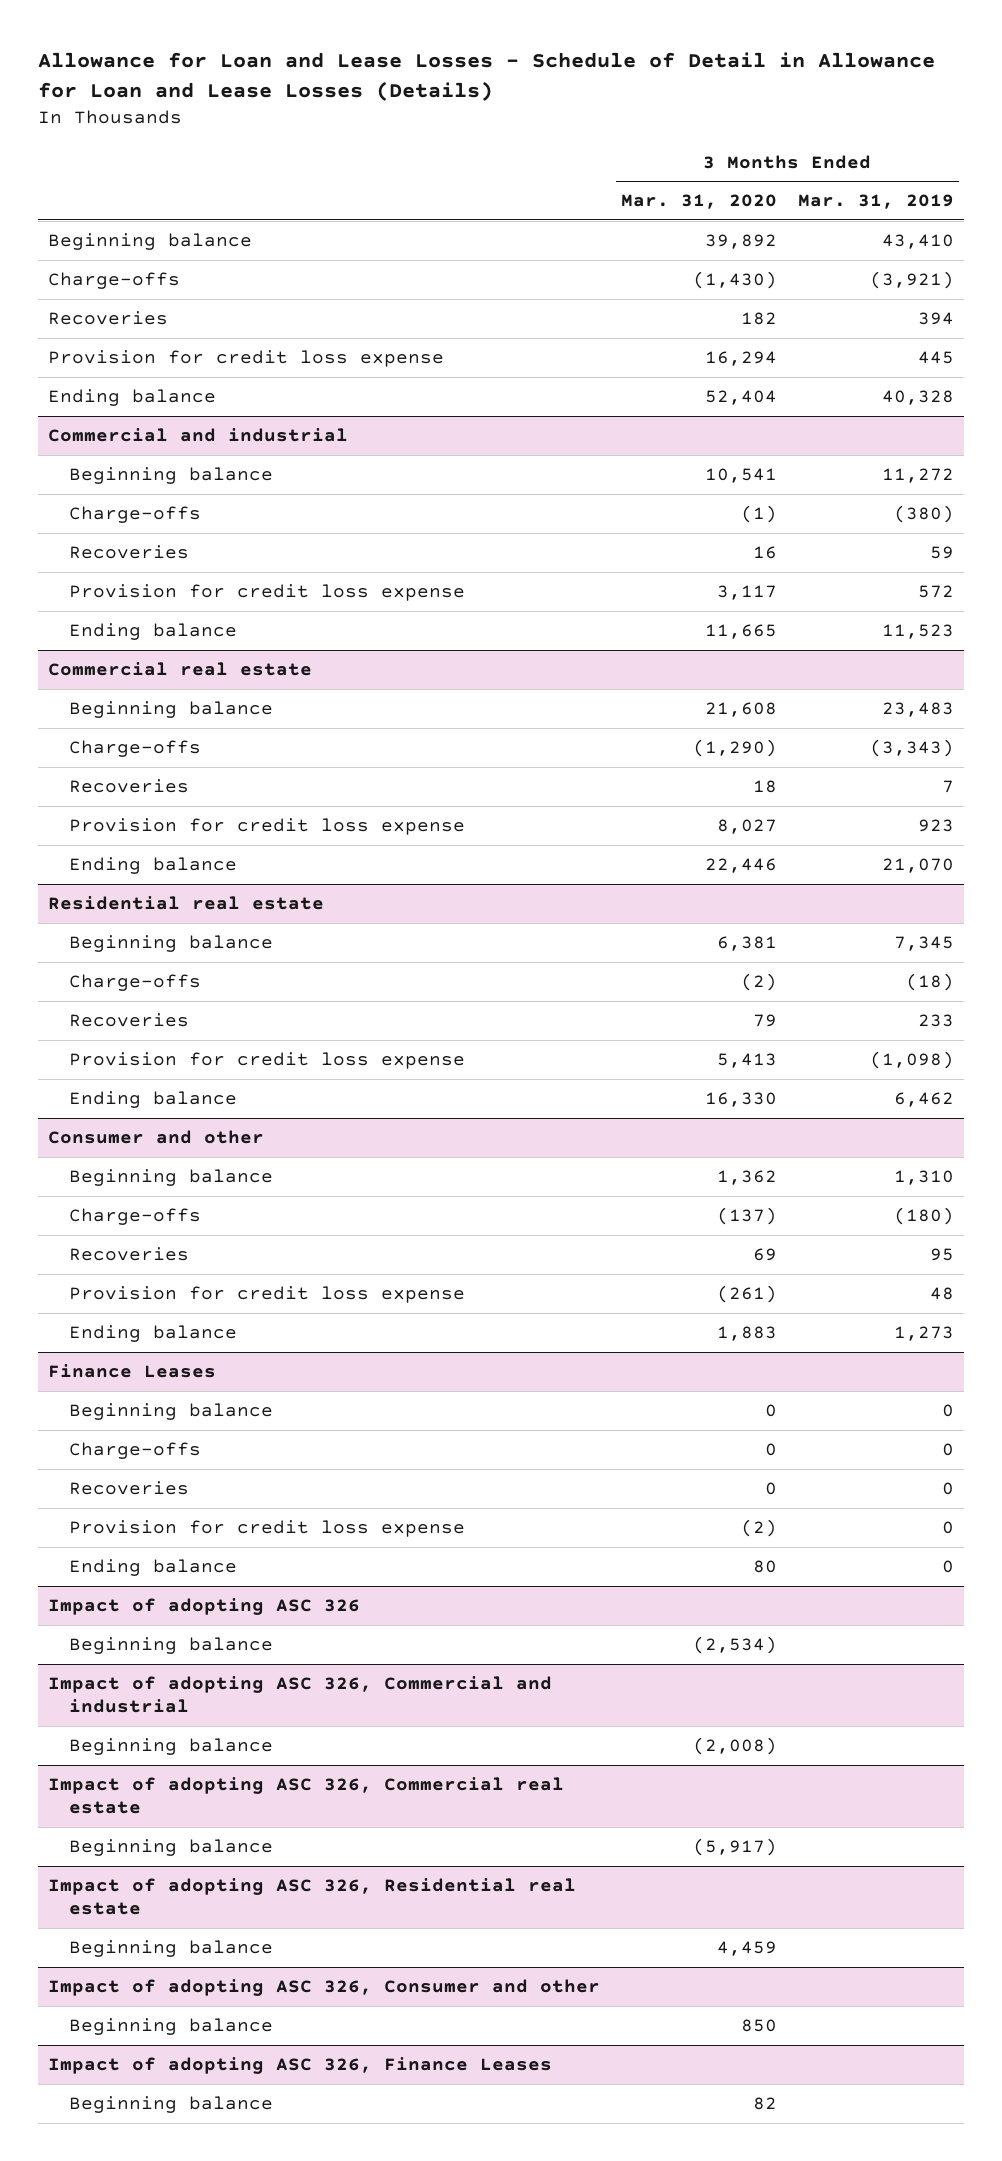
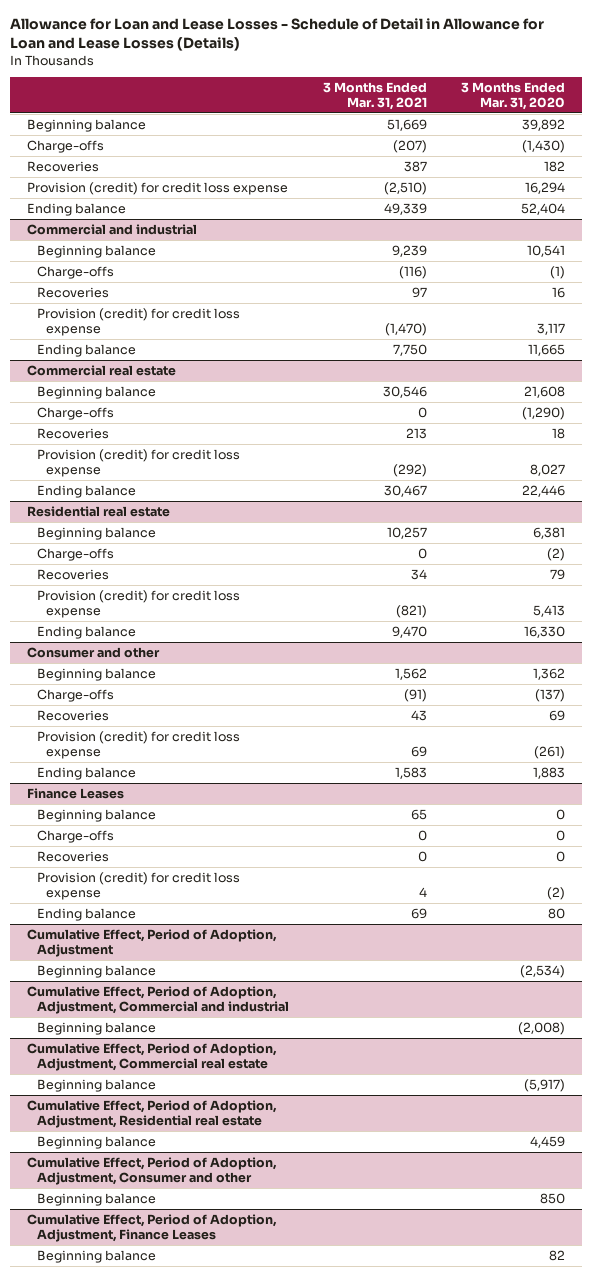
[797,194,954,210] Mar. 31, 2019 -> none
none -> [322,82,427,111] 3 Months Ended Mar. 31, 2021
[47,349,444,367] Provision for credit loss expense -> [27,181,289,195] Provision (credit) for credit loss expense
[69,583,466,601] Provision for credit loss expense -> [36,307,240,336] Provision (credit) for credit loss expense
[69,817,466,835] Provision for credit loss expense -> [36,448,240,477] Provision (credit) for credit loss expense
[69,1051,466,1069] Provision for credit loss expense -> [36,589,240,618] Provision (credit) for credit loss expense
[69,1285,466,1303] Provision for credit loss expense -> [36,730,240,759] Provision (credit) for credit loss expense
[69,1519,466,1537] Provision for credit loss expense -> [36,871,240,900] Provision (credit) for credit loss expense
[47,1597,360,1615] Impact of adopting ASC 326 -> none
none -> [27,928,278,957] Cumulative Effect, Period of Adoption, Adjustment
[47,1675,552,1714] Impact of adopting ASC 326, Commercial and industrial -> none
none -> [27,985,289,1014] Cumulative Effect, Period of Adoption, Adjustment, Commercial and industrial
[47,1776,564,1815] Impact of adopting ASC 326, Commercial real estate -> none
none -> [27,1042,278,1071] Cumulative Effect, Period of Adoption, Adjustment, Commercial real estate
[47,1877,576,1916] Impact of adopting ASC 326, Residential real estate -> none
none -> [27,1099,278,1128] Cumulative Effect, Period of Adoption, Adjustment, Residential real estate
[47,1978,600,1996] Impact of adopting ASC 326, Consumer and other -> none
none -> [27,1156,278,1185] Cumulative Effect, Period of Adoption, Adjustment, Consumer and other
[47,2056,552,2074] Impact of adopting ASC 326, Finance Leases -> none
none -> [27,1213,278,1242] Cumulative Effect, Period of Adoption, Adjustment, Finance Leases

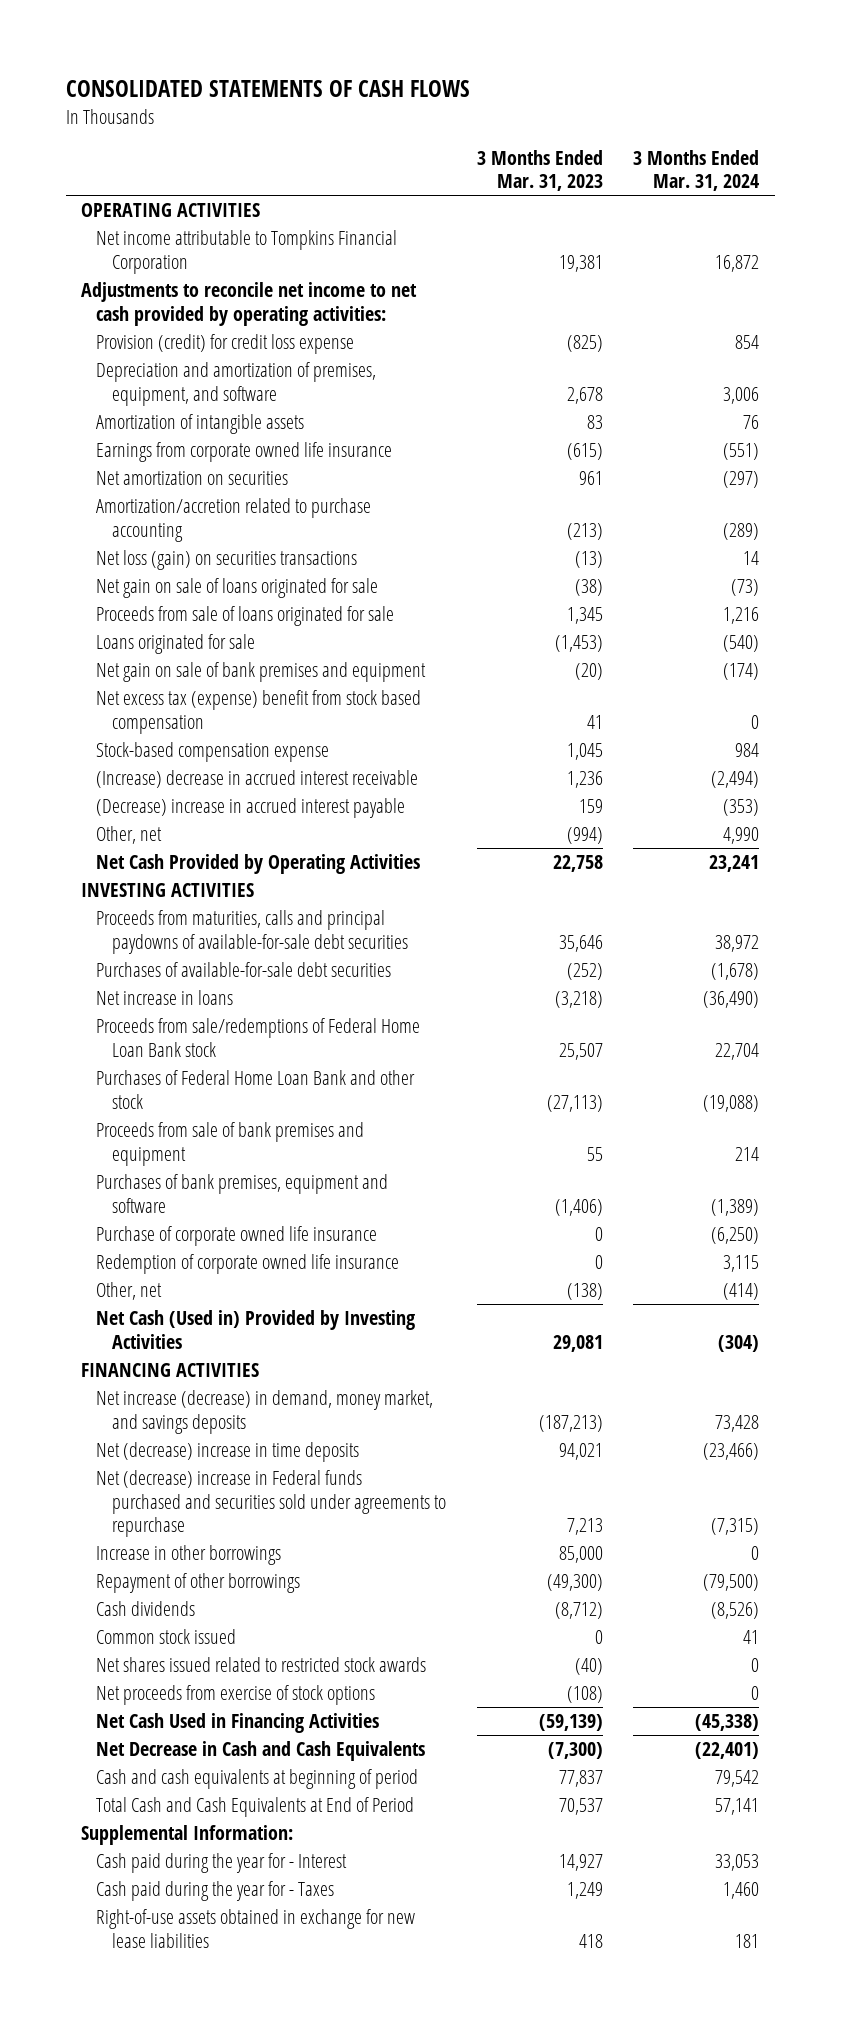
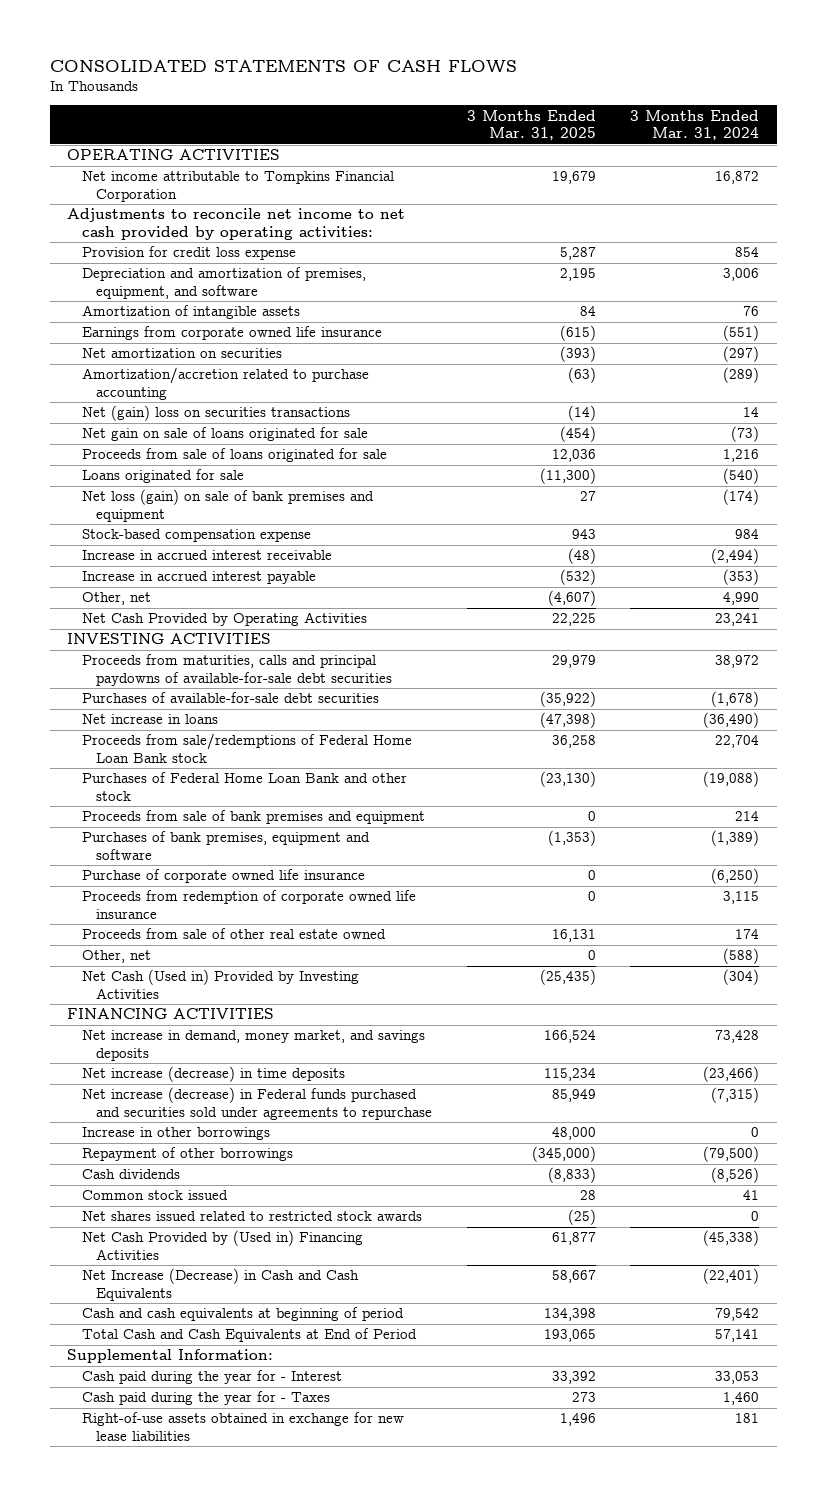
[476,150,603,192] 3 Months Ended Mar. 31, 2023 -> none
none -> [466,109,596,141] 3 Months Ended Mar. 31, 2025
[96,334,355,355] Provision (credit) for credit loss expense -> [81,246,296,261] Provision for credit loss expense
[96,550,358,571] Net loss (gain) on securities transactions -> [81,405,350,422] Net (gain) loss on securities transactions
[96,690,422,734] Net excess tax (expense) benefit from stock based compensation -> none
[96,662,427,683] Net gain on sale of bank premises and equipment -> [81,489,374,522] Net loss (gain) on sale of bank premises and equipment
[96,770,419,789] (Increase) decrease in accrued interest receivable -> [81,550,332,561] Increase in accrued interest receivable
[96,798,406,819] (Decrease) increase in accrued interest payable -> [81,571,316,585] Increase in accrued interest payable
[96,1254,400,1275] Redemption of corporate owned life insurance -> [81,890,416,919] Proceeds from redemption of corporate owned life insurance
none -> [81,928,386,940] Proceeds from sale of other real estate owned
[723,1283,760,1301] (414) -> [723,948,760,965] (588)
[96,1390,434,1434] Net increase (decrease) in demand, money market, and savings deposits -> [81,1030,425,1061] Net increase in demand, money market, and savings deposits
[96,1442,360,1463] Net (decrease) increase in time deposits -> [81,1066,345,1083] Net increase (decrease) in time deposits
[96,1470,446,1537] Net (decrease) increase in Federal funds purchased and securities sold under agreements to repurchase -> [81,1087,433,1120] Net increase (decrease) in Federal funds purchased and securities sold under agreements to repurchase
[96,1685,376,1706] Net proceeds from exercise of stock options -> none
[96,1713,380,1734] Net Cash Used in Financing Activities -> [81,1230,363,1260] Net Cash Provided by (Used in) Financing Activities
[96,1741,426,1762] Net Decrease in Cash and Cash Equivalents -> [81,1268,359,1301] Net Increase (Decrease) in Cash and Cash Equivalents

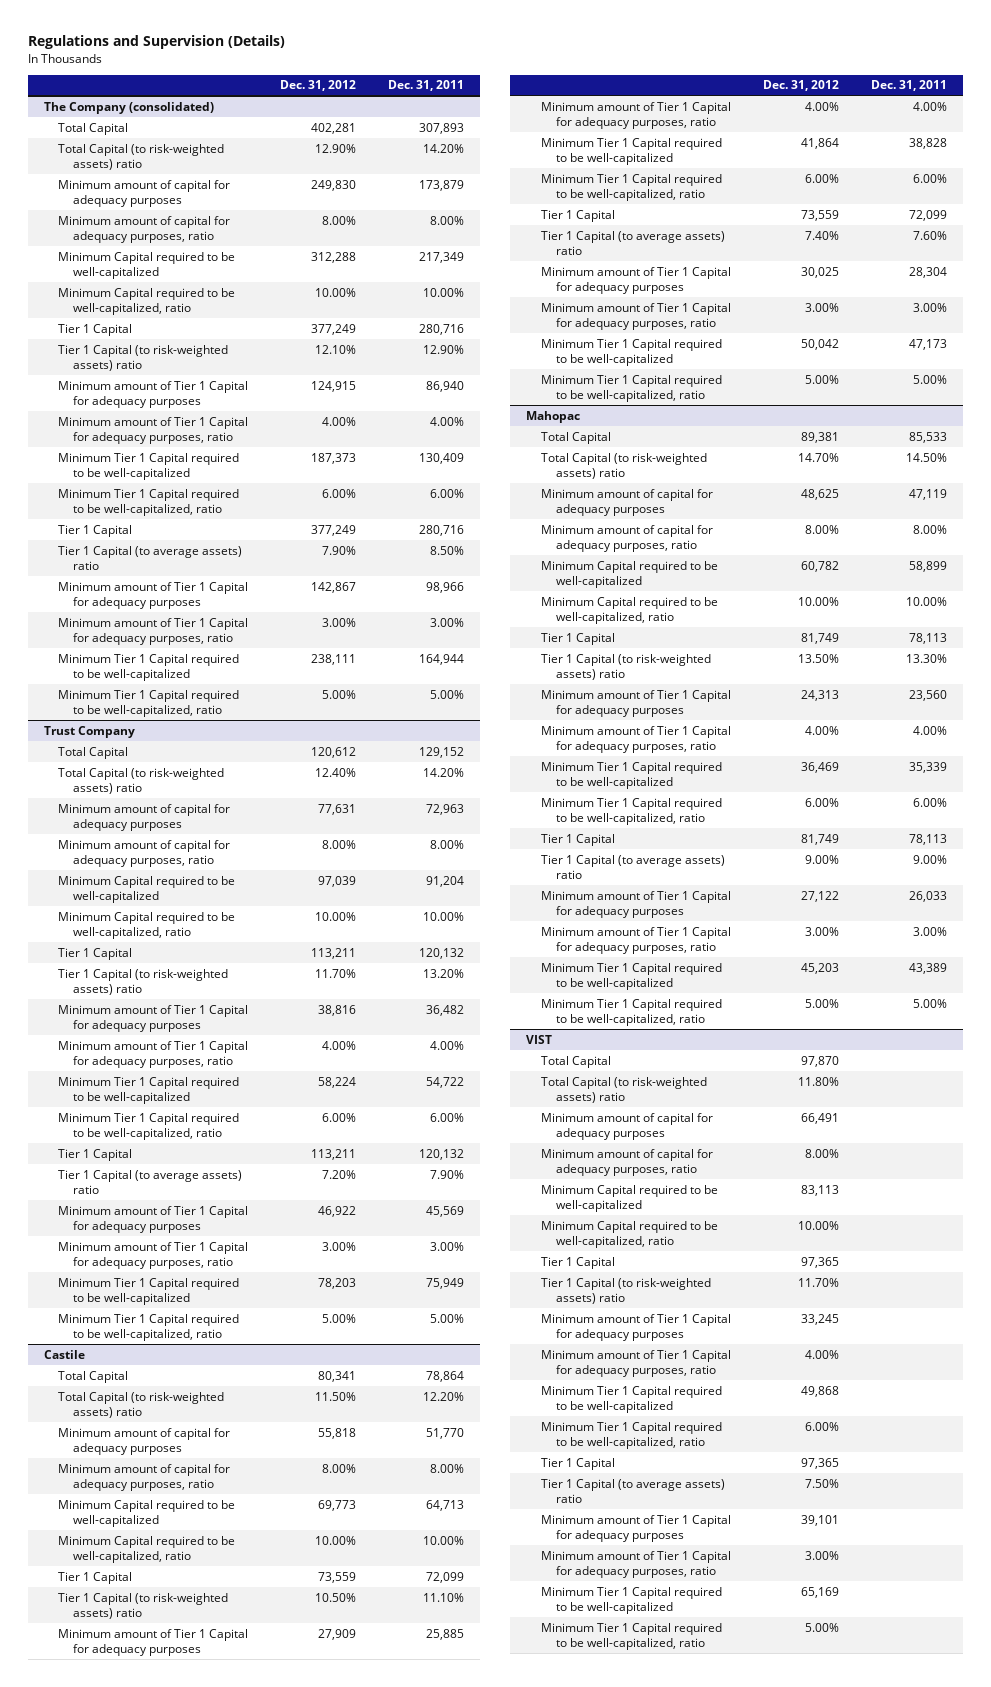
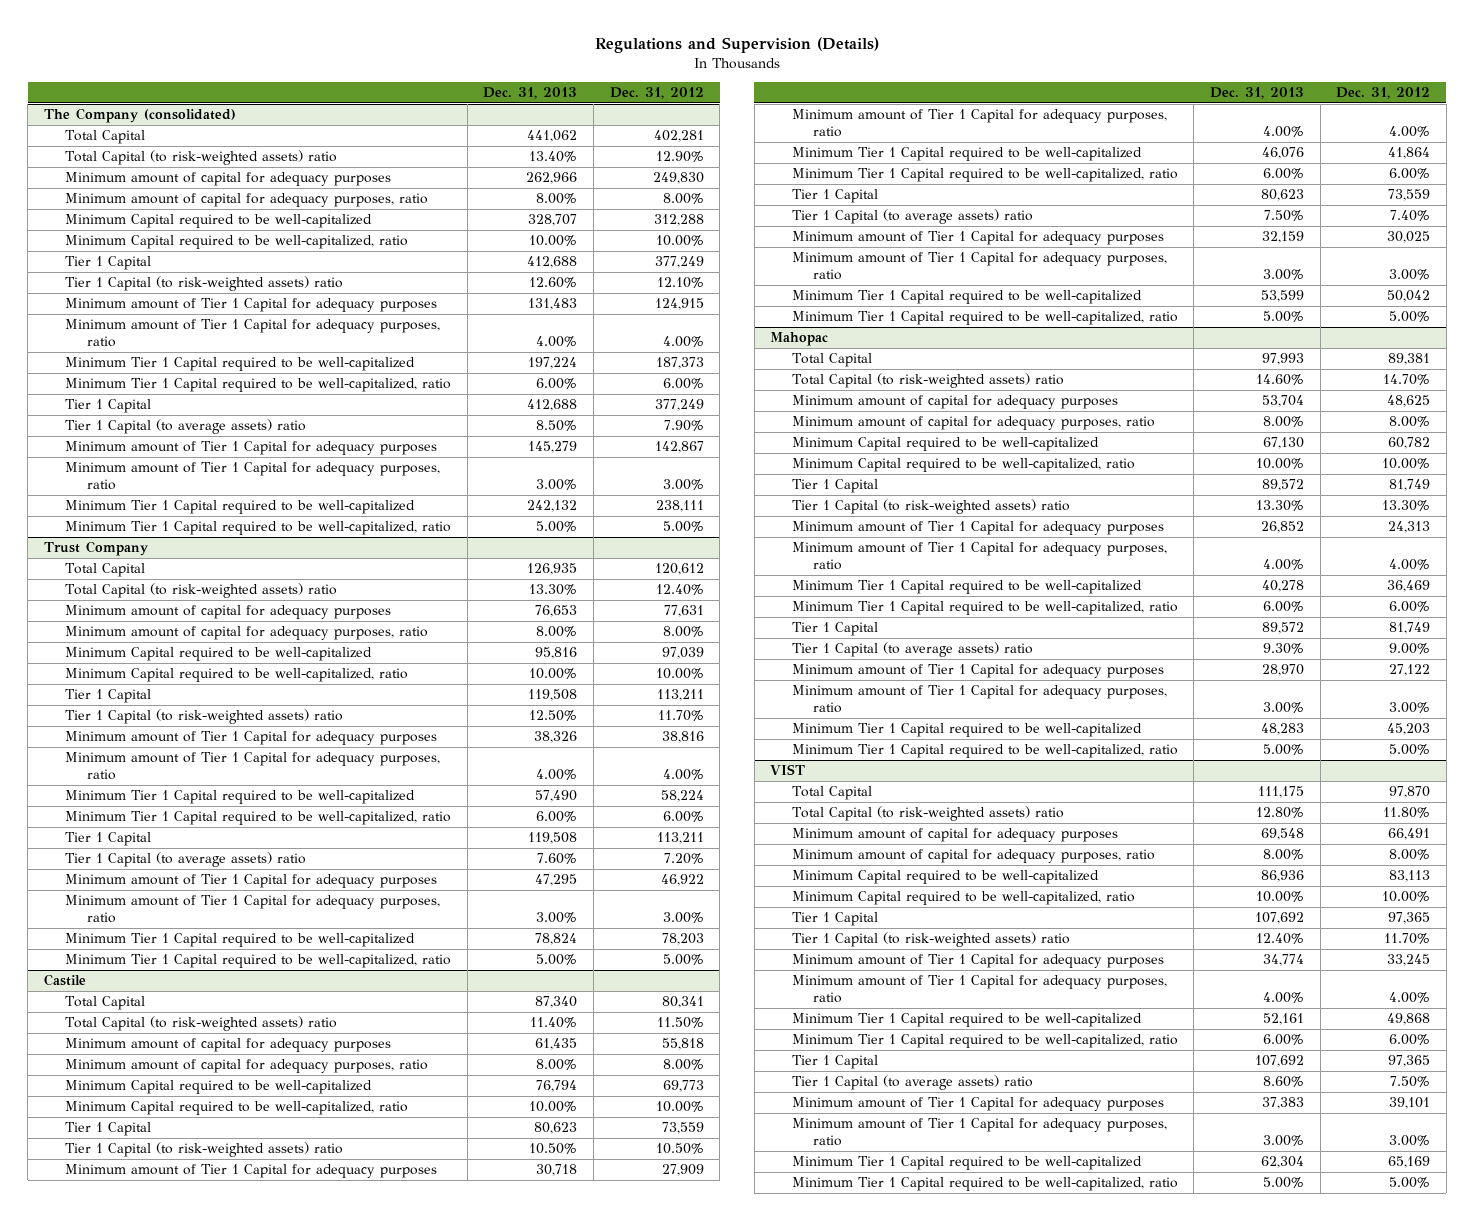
[388,80,465,92] Dec. 31, 2011 -> none
none -> [483,87,578,100] Dec. 31, 2013
[798,653,840,663] 13.50% -> [1382,500,1431,512] 13.30%

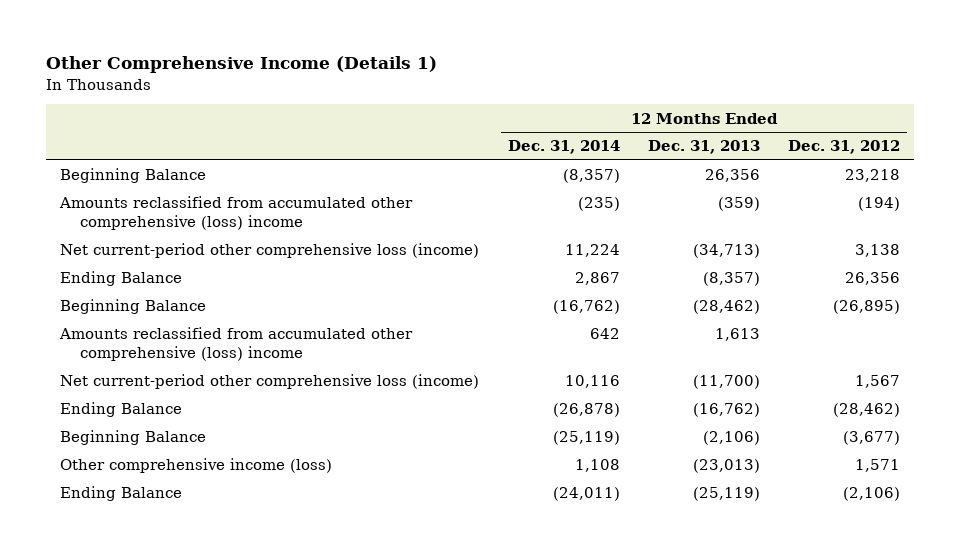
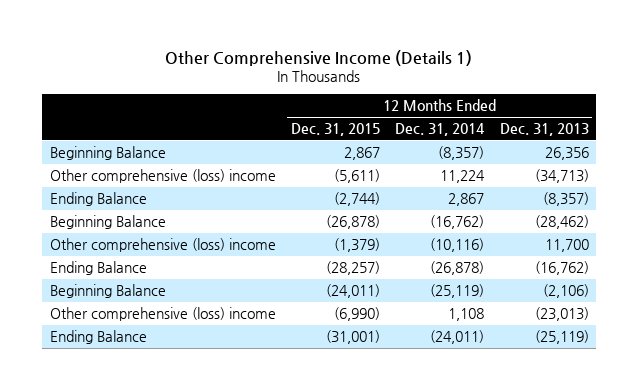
[788,140,901,155] Dec. 31, 2012 -> none
none -> [291,123,381,137] Dec. 31, 2015
[59,196,414,231] Amounts reclassified from accumulated other comprehensive (loss) income -> none
[60,243,480,259] Net current-period other comprehensive loss (income) -> [49,168,276,183] Other comprehensive (loss) income
[59,327,414,362] Amounts reclassified from accumulated other comprehensive (loss) income -> none
[60,374,480,390] Net current-period other comprehensive loss (income) -> [49,237,276,252] Other comprehensive (loss) income
[564,375,620,389] 10,116 -> [430,237,485,252] (10,116)
[692,375,760,390] (11,700) -> [544,238,589,252] 11,700
[60,458,333,474] Other comprehensive income (loss) -> [49,306,276,321] Other comprehensive (loss) income

